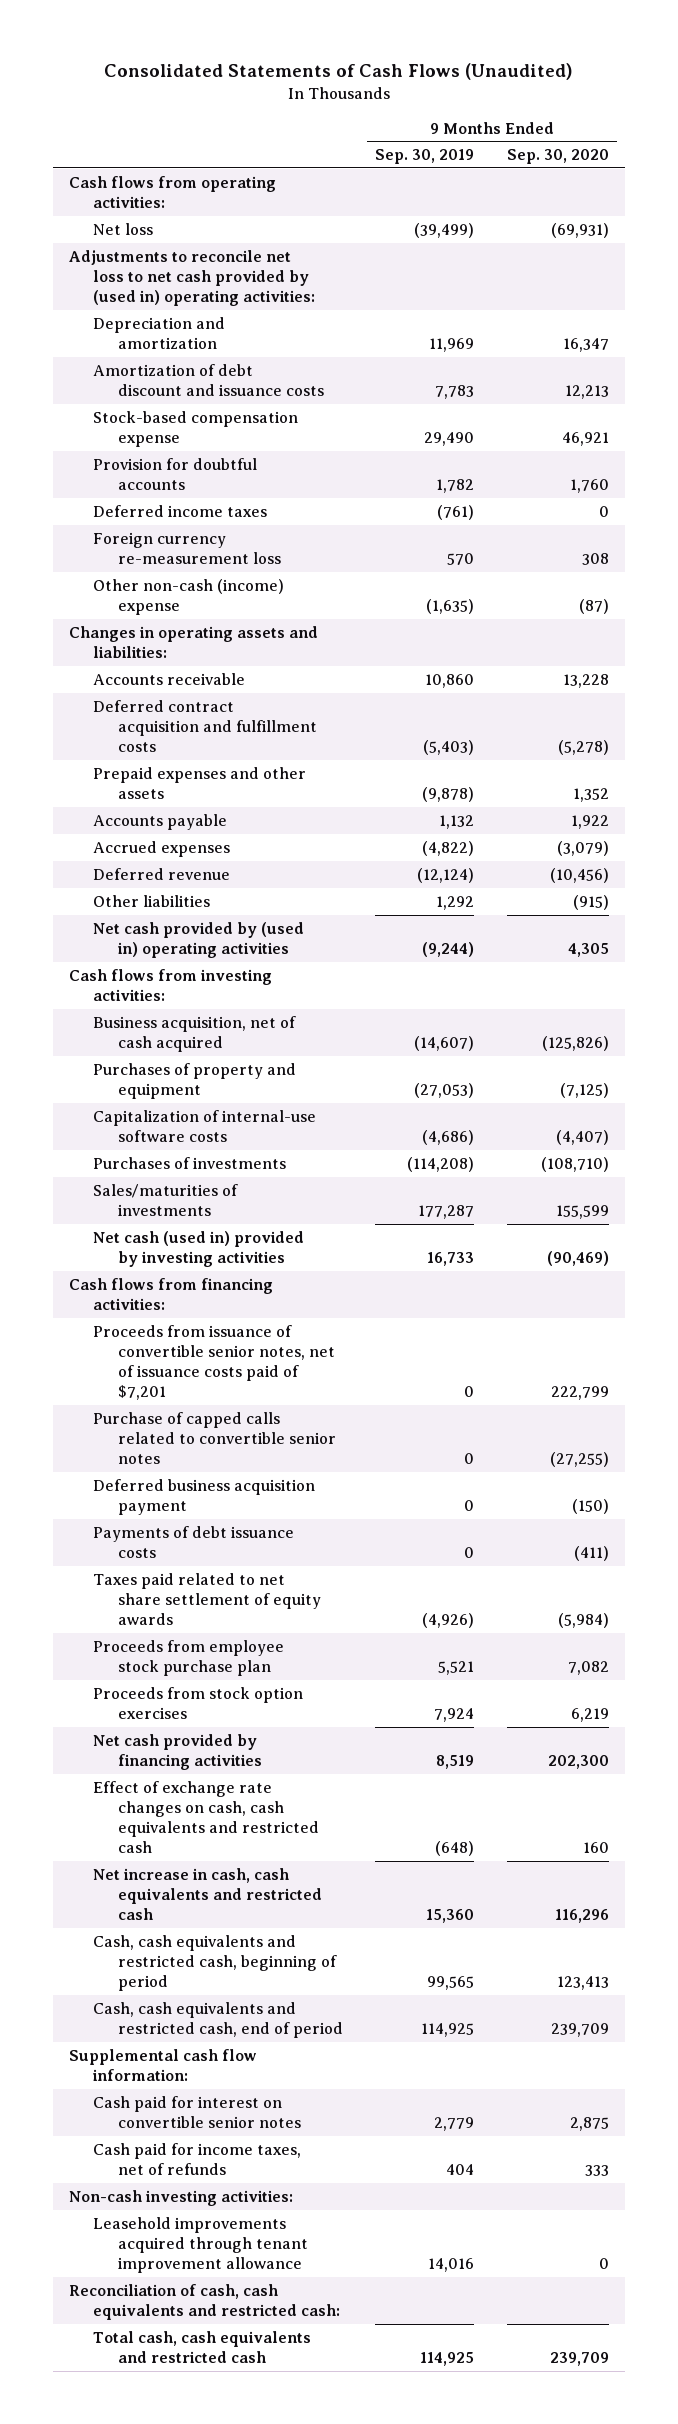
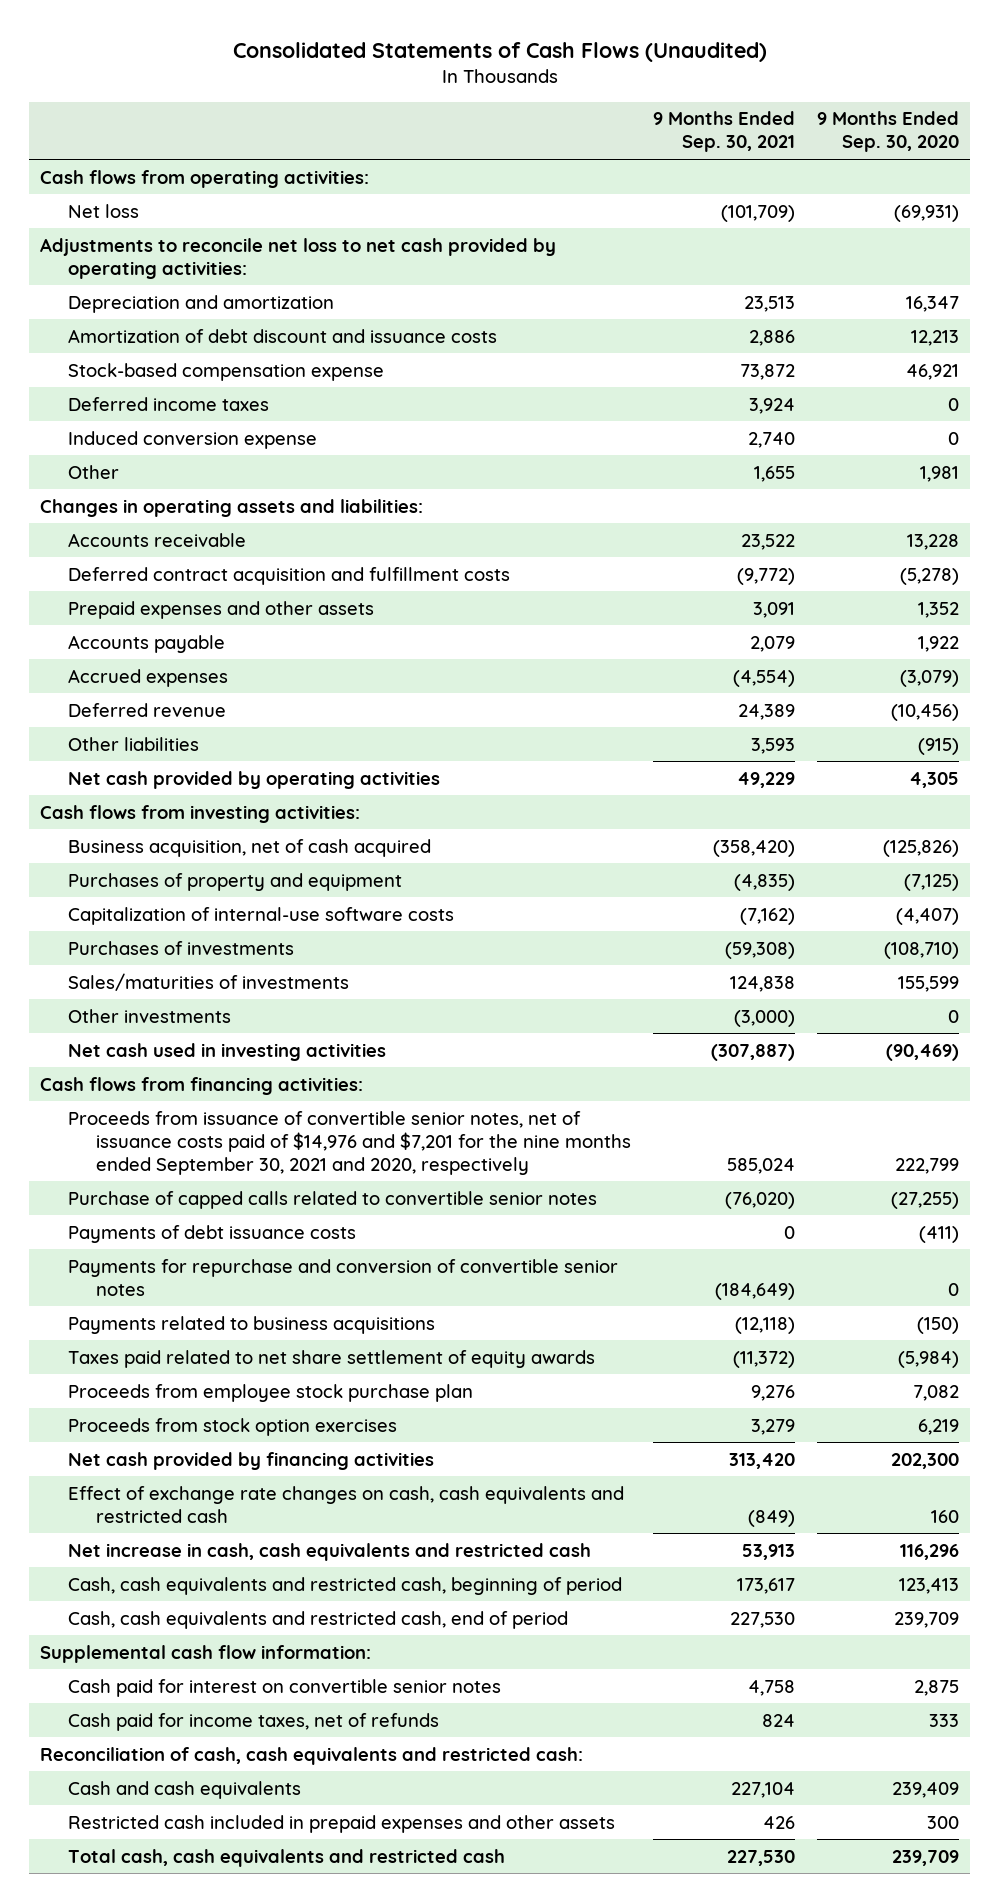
[375,149,475,165] Sep. 30, 2019 -> none
none -> [653,111,796,153] 9 Months Ended Sep. 30, 2021
[68,249,316,306] Adjustments to reconcile net loss to net cash provided by (used in) operating activities: -> [40,237,557,279] Adjustments to reconcile net loss to net cash provided by operating activities:
[93,457,258,490] Provision for doubtful accounts -> none
[93,531,281,564] Foreign currency re-measurement loss -> none
none -> [68,430,318,449] Induced conversion expense
[93,578,285,615] Other non-cash (income) expense -> [68,464,120,479] Other
[578,598,609,614] (87) -> [919,465,959,482] 1,981
[93,921,305,958] Net cash provided by (used in) operating activities -> [68,770,441,789] Net cash provided by operating activities
none -> [68,1008,232,1023] Other investments
[93,1230,305,1267] Net cash (used in) provided by investing activities -> [68,1042,387,1061] Net cash used in investing activities
[93,1324,335,1401] Proceeds from issuance of convertible senior notes, net of issuance costs paid of $7,201 -> [68,1110,632,1175] Proceeds from issuance of convertible senior notes, net of issuance costs paid of $14,976 and $7,201 for the nine months ended September 30, 2021 and 2020, respectively
[93,1478,316,1515] Deferred business acquisition payment -> none
none -> [68,1258,619,1296] Payments for repurchase and conversion of convertible senior notes
none -> [68,1315,436,1334] Payments related to business acquisitions
[68,2189,293,2206] Non-cash investing activities: -> none
[93,2216,308,2273] Leasehold improvements acquired through tenant improvement allowance -> none
none -> [68,1780,302,1799] Cash and cash equivalents
none -> [68,1814,616,1833] Restricted cash included in prepaid expenses and other assets

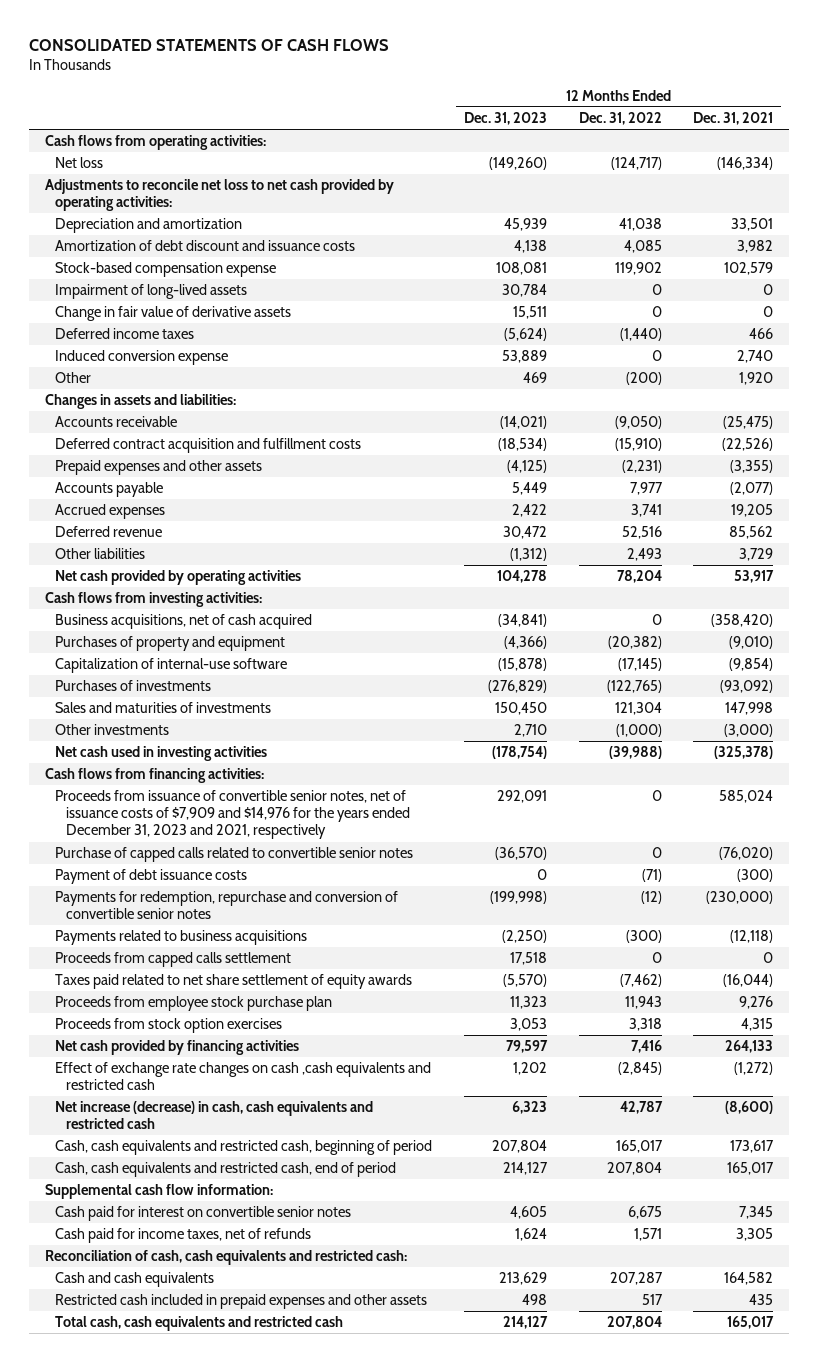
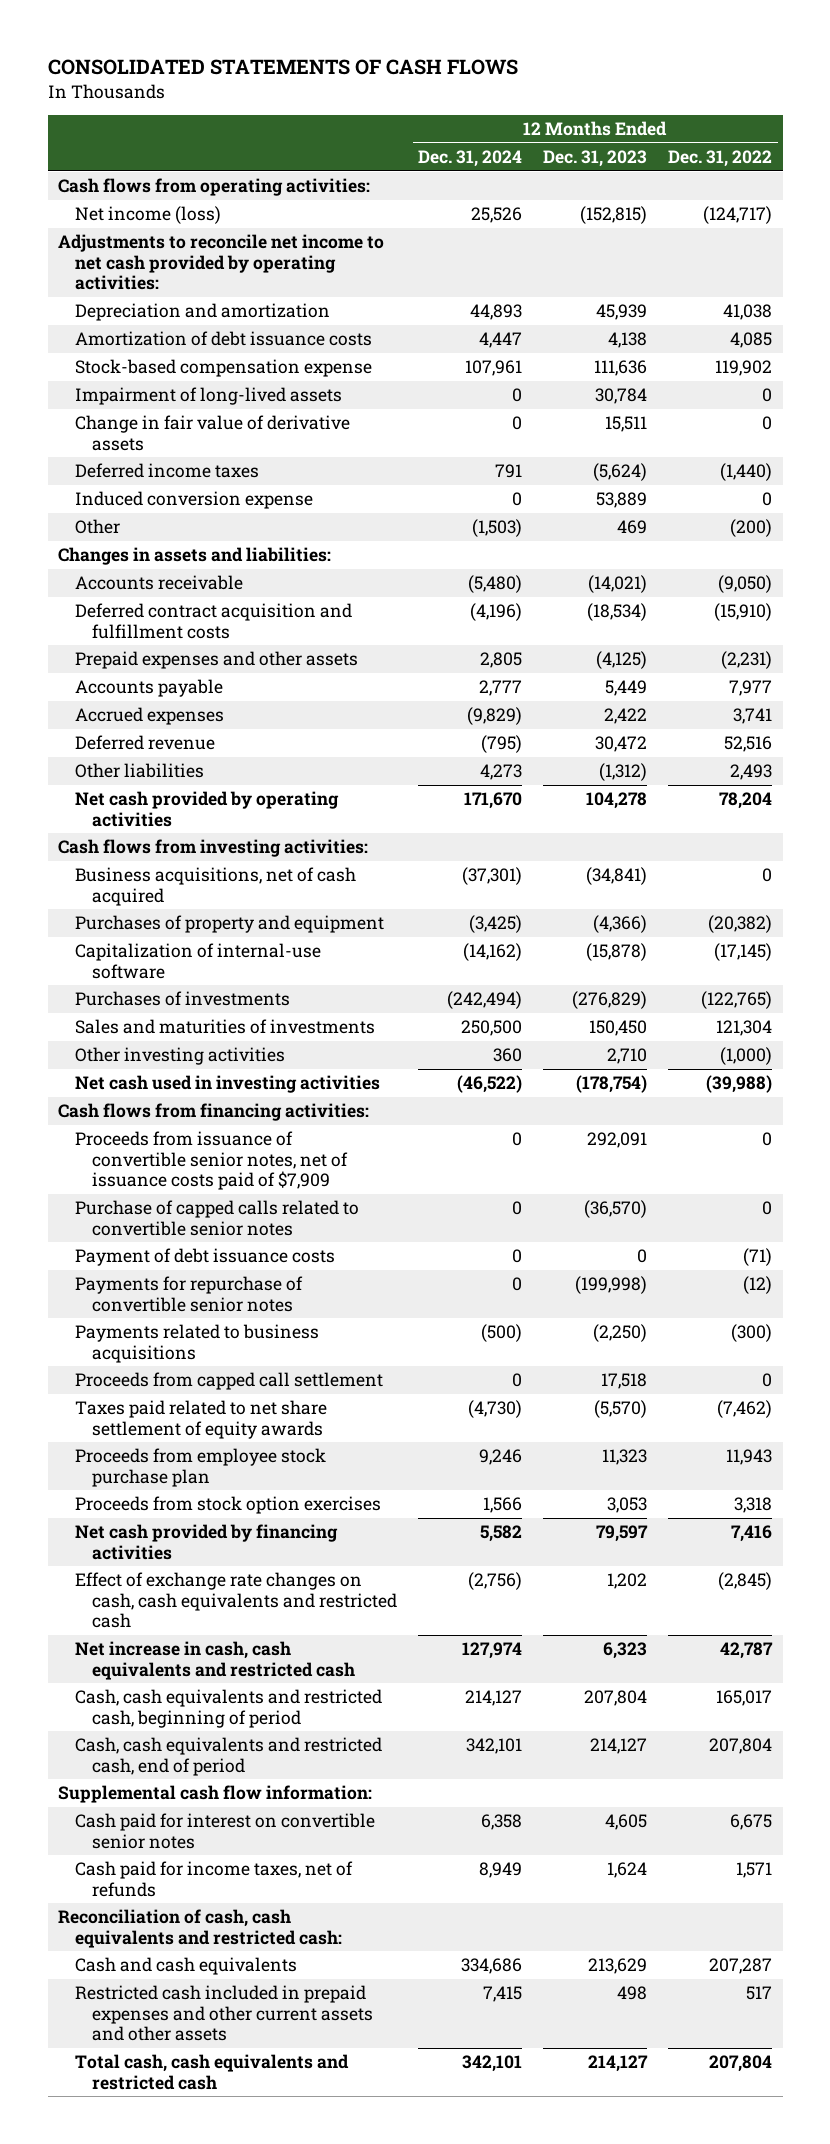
[693,111,774,125] Dec. 31, 2021 -> none
none -> [417,150,522,168] Dec. 31, 2024
[55,157,104,169] Net loss -> [74,206,221,225] Net income (loss)
[489,157,548,171] (149,260) -> [580,206,648,225] (152,815)
[44,179,394,212] Adjustments to reconcile net loss to net cash provided by operating activities: -> [58,234,385,291] Adjustments to reconcile net income to net cash provided by operating activities:
[55,240,356,252] Amortization of debt discount and issuance costs -> [74,331,372,347] Amortization of debt issuance costs
[496,262,548,276] 108,081 -> [594,360,648,377] 111,636
[55,724,170,736] Other investments -> [74,1047,285,1066] Other investing activities
[55,790,411,840] Proceeds from issuance of convertible senior notes, net of issuance costs of $7,909 and $14,976 for the years ended December 31, 2023 and 2021, respectively -> [74,1131,348,1191] Proceeds from issuance of convertible senior notes, net of issuance costs paid of $7,909
[55,891,399,920] Payments for redemption, repurchase and conversion of convertible senior notes -> [74,1276,303,1312] Payments for repurchase of convertible senior notes
[55,952,292,968] Proceeds from capped calls settlement -> [74,1372,383,1391] Proceeds from capped call settlement
[55,1062,432,1091] Effect of exchange rate changes on cash ,cash equivalents and restricted cash -> [74,1572,397,1629] Effect of exchange rate changes on cash, cash equivalents and restricted cash
[55,1101,374,1130] Net increase (decrease) in cash, cash equivalents and restricted cash -> [74,1641,355,1680] Net increase in cash, cash equivalents and restricted cash
[55,1294,428,1310] Restricted cash included in prepaid expenses and other assets -> [74,1985,373,2042] Restricted cash included in prepaid expenses and other current assets and other assets

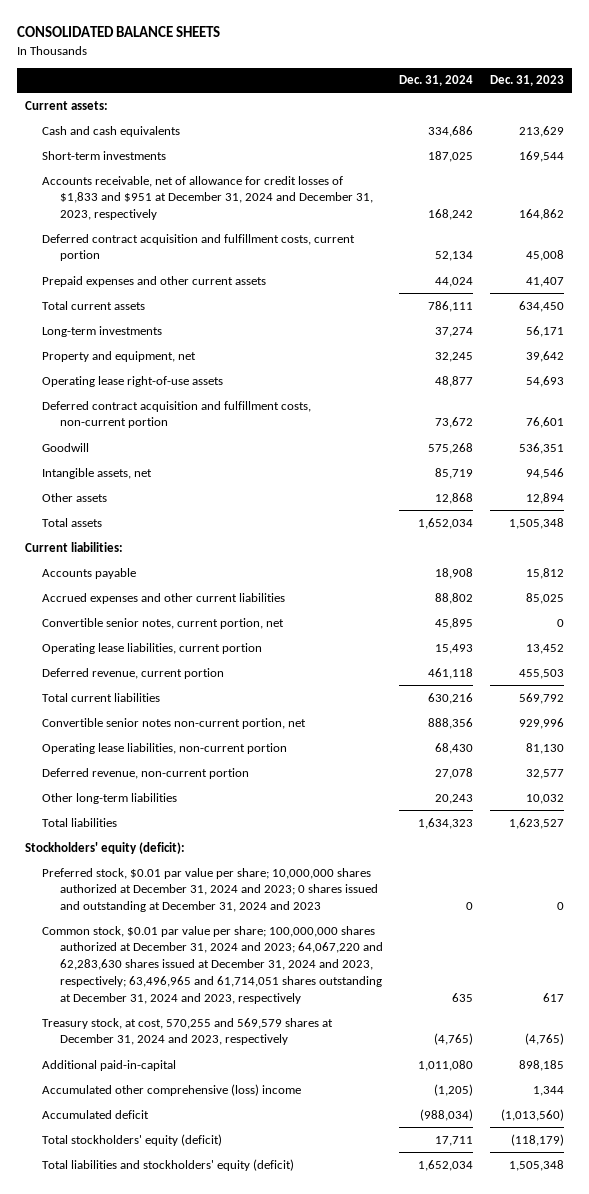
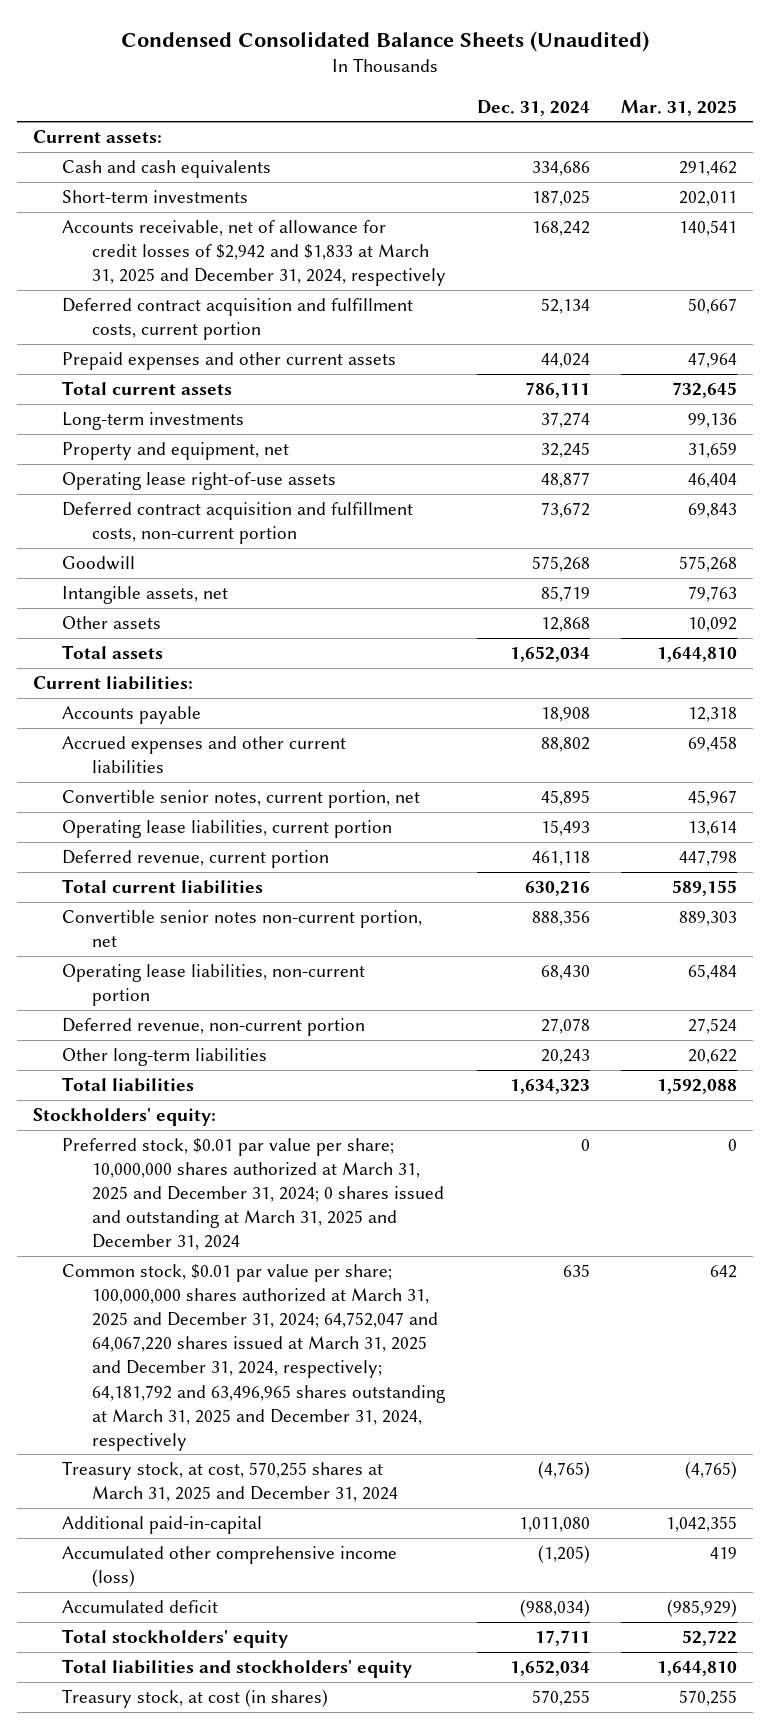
[16,26,220,38] CONSOLIDATED BALANCE SHEETS -> [120,30,649,52] Condensed Consolidated Balance Sheets (Unaudited)
[490,75,565,87] Dec. 31, 2023 -> none
none -> [621,99,738,116] Mar. 31, 2025
[42,175,373,221] Accounts receivable, net of allowance for credit losses of $1,833 and $951 at December 31, 2024 and December 31, 2023, respectively -> [62,220,446,287] Accounts receivable, net of allowance for credit losses of $2,942 and $1,833 at March 31, 2025 and December 31, 2024, respectively
[25,841,186,854] Stockholders' equity (deficit): -> [32,1108,216,1127] Stockholders' equity:
[42,867,378,913] Preferred stock, $0.01 par value per share; 10,000,000 shares authorized at December 31, 2024 and 2023; 0 shares issued and outstanding at December 31, 2024 and 2023 -> [62,1138,444,1251] Preferred stock, $0.01 par value per share; 10,000,000 shares authorized at March 31, 2025 and December 31, 2024; 0 shares issued and outstanding at March 31, 2025 and December 31, 2024
[42,925,383,1005] Common stock, $0.01 par value per share; 100,000,000 shares authorized at December 31, 2024 and 2023; 64,067,220 and 62,283,630 shares issued at December 31, 2024 and 2023, respectively; 63,496,965 and 61,714,051 shares outstanding at December 31, 2024 and 2023, respectively -> [62,1264,445,1451] Common stock, $0.01 par value per share; 100,000,000 shares authorized at March 31, 2025 and December 31, 2024; 64,752,047 and 64,067,220 shares issued at March 31, 2025 and December 31, 2024, respectively; 64,181,792 and 63,496,965 shares outstanding at March 31, 2025 and December 31, 2024, respectively
[42,1017,334,1046] Treasury stock, at cost, 570,255 and 569,579 shares at December 31, 2024 and 2023, respectively -> [62,1461,398,1503] Treasury stock, at cost, 570,255 shares at March 31, 2025 and December 31, 2024
[42,1083,302,1096] Accumulated other comprehensive (loss) income -> [62,1546,398,1588] Accumulated other comprehensive income (loss)
[42,1133,223,1146] Total stockholders' equity (deficit) -> [62,1629,289,1649] Total stockholders' equity
[42,1158,295,1171] Total liabilities and stockholders' equity (deficit) -> [62,1659,413,1679] Total liabilities and stockholders' equity
none -> [62,1689,329,1709] Treasury stock, at cost (in shares)

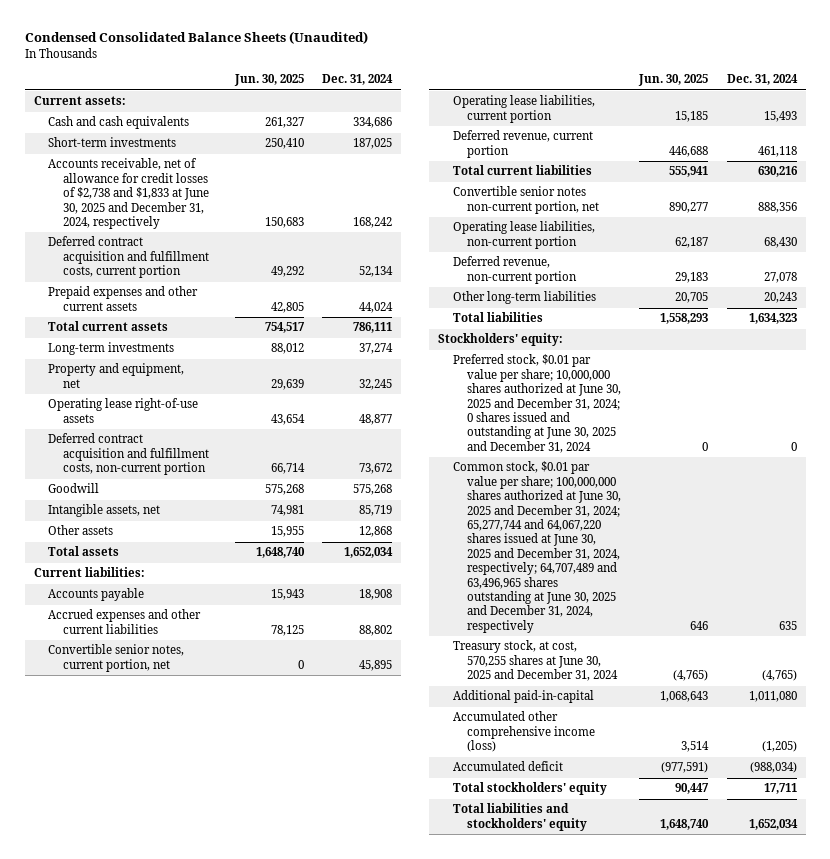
[621,99,738,116] Mar. 31, 2025 -> none
none -> [233,74,304,87] Jun. 30, 2025
[62,220,446,287] Accounts receivable, net of allowance for credit losses of $2,942 and $1,833 at March 31, 2025 and December 31, 2024, respectively -> [48,158,209,229] Accounts receivable, net of allowance for credit losses of $2,738 and $1,833 at June 30, 2025 and December 31, 2024, respectively
[62,1138,444,1251] Preferred stock, $0.01 par value per share; 10,000,000 shares authorized at March 31, 2025 and December 31, 2024; 0 shares issued and outstanding at March 31, 2025 and December 31, 2024 -> [452,354,622,453] Preferred stock, $0.01 par value per share; 10,000,000 shares authorized at June 30, 2025 and December 31, 2024; 0 shares issued and outstanding at June 30, 2025 and December 31, 2024
[62,1264,445,1451] Common stock, $0.01 par value per share; 100,000,000 shares authorized at March 31, 2025 and December 31, 2024; 64,752,047 and 64,067,220 shares issued at March 31, 2025 and December 31, 2024, respectively; 64,181,792 and 63,496,965 shares outstanding at March 31, 2025 and December 31, 2024, respectively -> [452,461,622,633] Common stock, $0.01 par value per share; 100,000,000 shares authorized at June 30, 2025 and December 31, 2024; 65,277,744 and 64,067,220 shares issued at June 30, 2025 and December 31, 2024, respectively; 64,707,489 and 63,496,965 shares outstanding at June 30, 2025 and December 31, 2024, respectively
[62,1461,398,1503] Treasury stock, at cost, 570,255 shares at March 31, 2025 and December 31, 2024 -> [452,640,619,682] Treasury stock, at cost, 570,255 shares at June 30, 2025 and December 31, 2024
[62,1689,329,1709] Treasury stock, at cost (in shares) -> none

